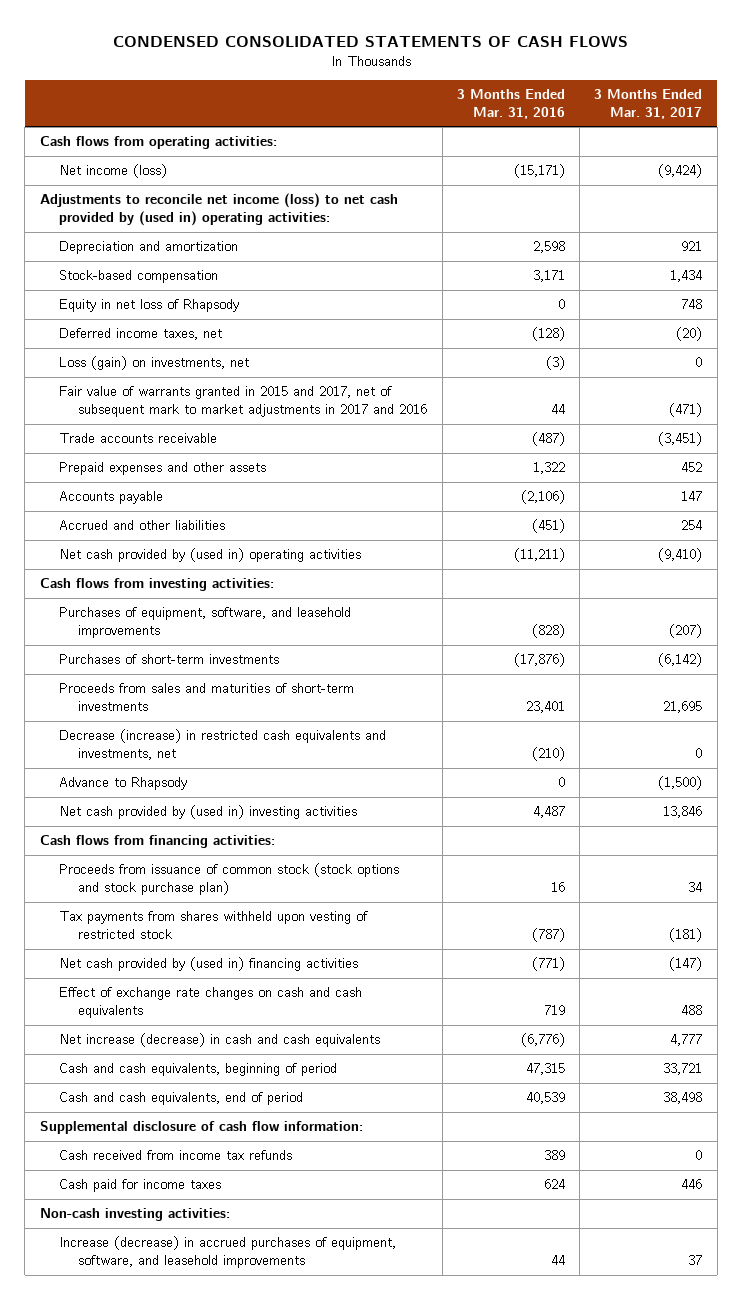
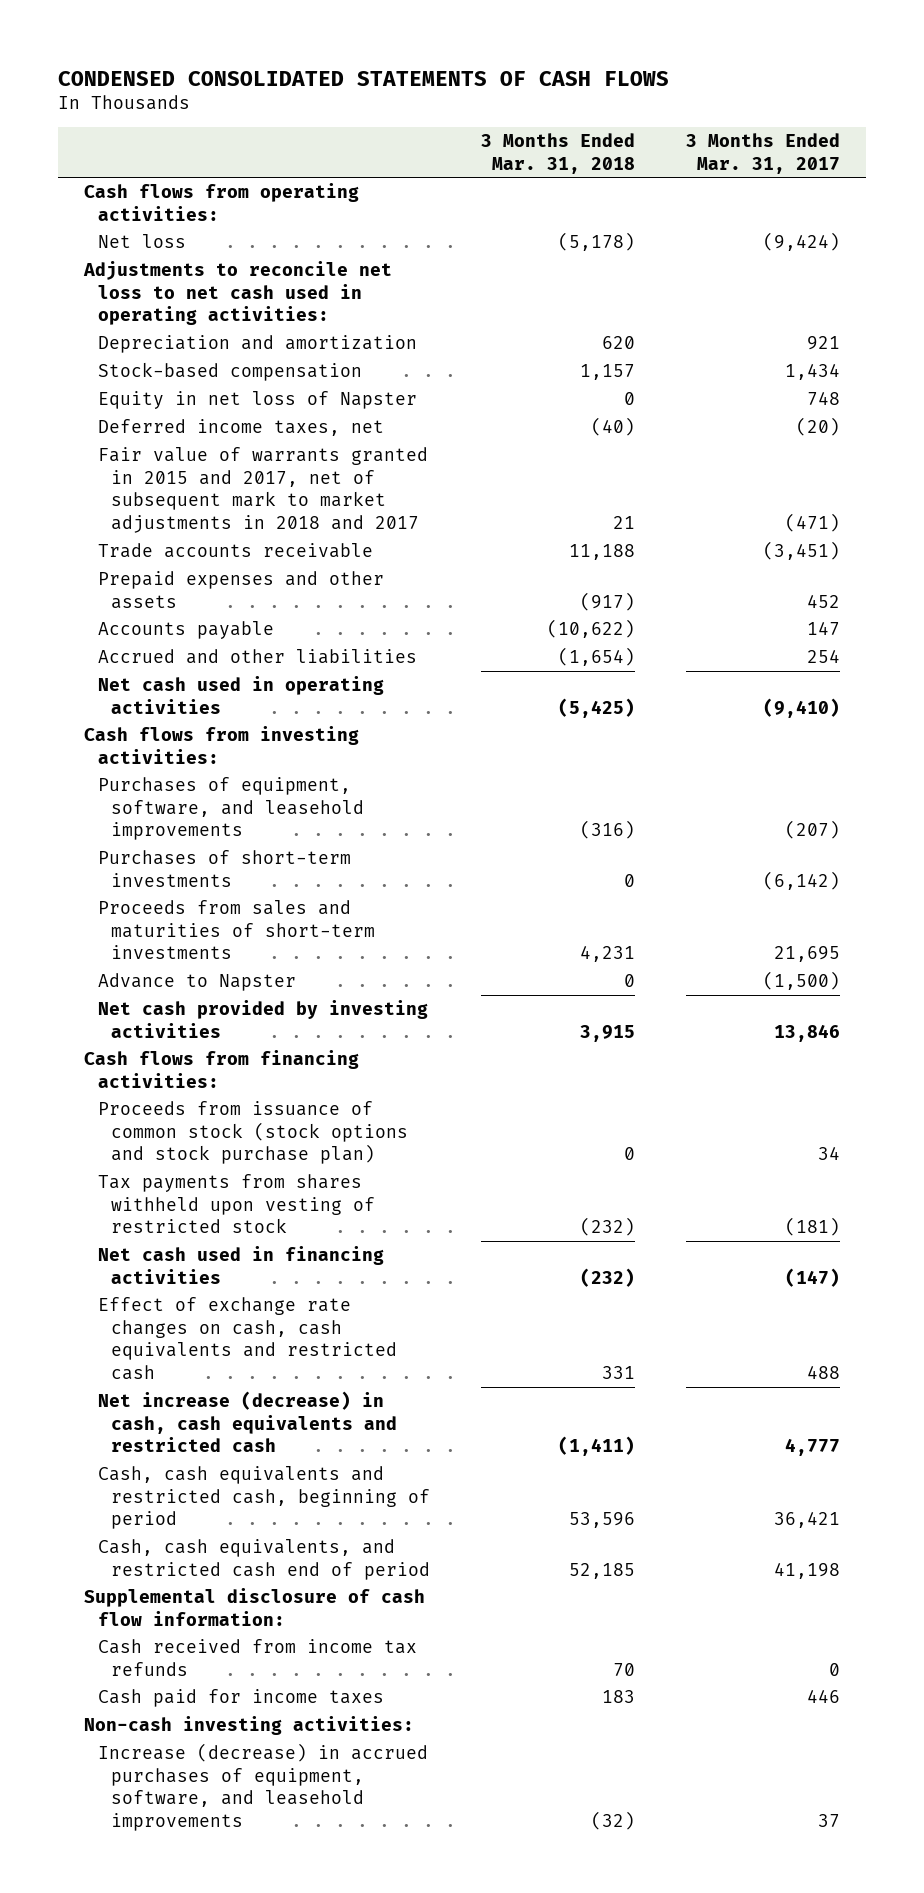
[456,88,565,119] 3 Months Ended Mar. 31, 2016 -> none
none -> [481,132,636,174] 3 Months Ended Mar. 31, 2018
[59,164,168,179] Net income (loss) -> [97,233,186,248] Net loss
[39,193,398,227] Adjustments to reconcile net income (loss) to net cash provided by (used in) operating activities: -> [82,260,392,326] Adjustments to reconcile net loss to net cash used in operating activities:
[59,299,240,313] Equity in net loss of Rhapsody -> [97,390,417,409] Equity in net loss of Napster
[59,356,250,371] Loss (gain) on investments, net -> none
[59,386,428,418] Fair value of warrants granted in 2015 and 2017, net of subsequent mark to market adjustments in 2017 and 2016 -> [97,446,428,534] Fair value of warrants granted in 2015 and 2017, net of subsequent mark to market adjustments in 2018 and 2017
[59,548,362,563] Net cash provided by (used in) operating activities -> [97,675,384,714] Net cash used in operating activities
[59,729,387,761] Decrease (increase) in restricted cash equivalents and investments, net -> none
[59,777,188,791] Advance to Rhapsody -> [97,972,296,991] Advance to Napster
[59,805,358,820] Net cash provided by (used in) investing activities -> [97,999,428,1038] Net cash provided by investing activities
[59,957,359,972] Net cash provided by (used in) financing activities -> [97,1245,384,1284] Net cash used in financing activities
[59,987,363,1019] Effect of exchange rate changes on cash and cash equivalents -> [97,1296,398,1381] Effect of exchange rate changes on cash, cash equivalents and restricted cash
[59,1033,381,1048] Net increase (decrease) in cash and cash equivalents -> [97,1390,398,1453] Net increase (decrease) in cash, cash equivalents and restricted cash
[59,1063,338,1077] Cash and cash equivalents, beginning of period -> [97,1465,431,1530] Cash, cash equivalents and restricted cash, beginning of period
[663,1063,703,1076] 33,721 -> [774,1511,841,1529] 36,421
[59,1092,304,1106] Cash and cash equivalents, end of period -> [97,1538,431,1580] Cash, cash equivalents, and restricted cash end of period
[663,1092,703,1105] 38,498 -> [774,1561,841,1579] 41,198

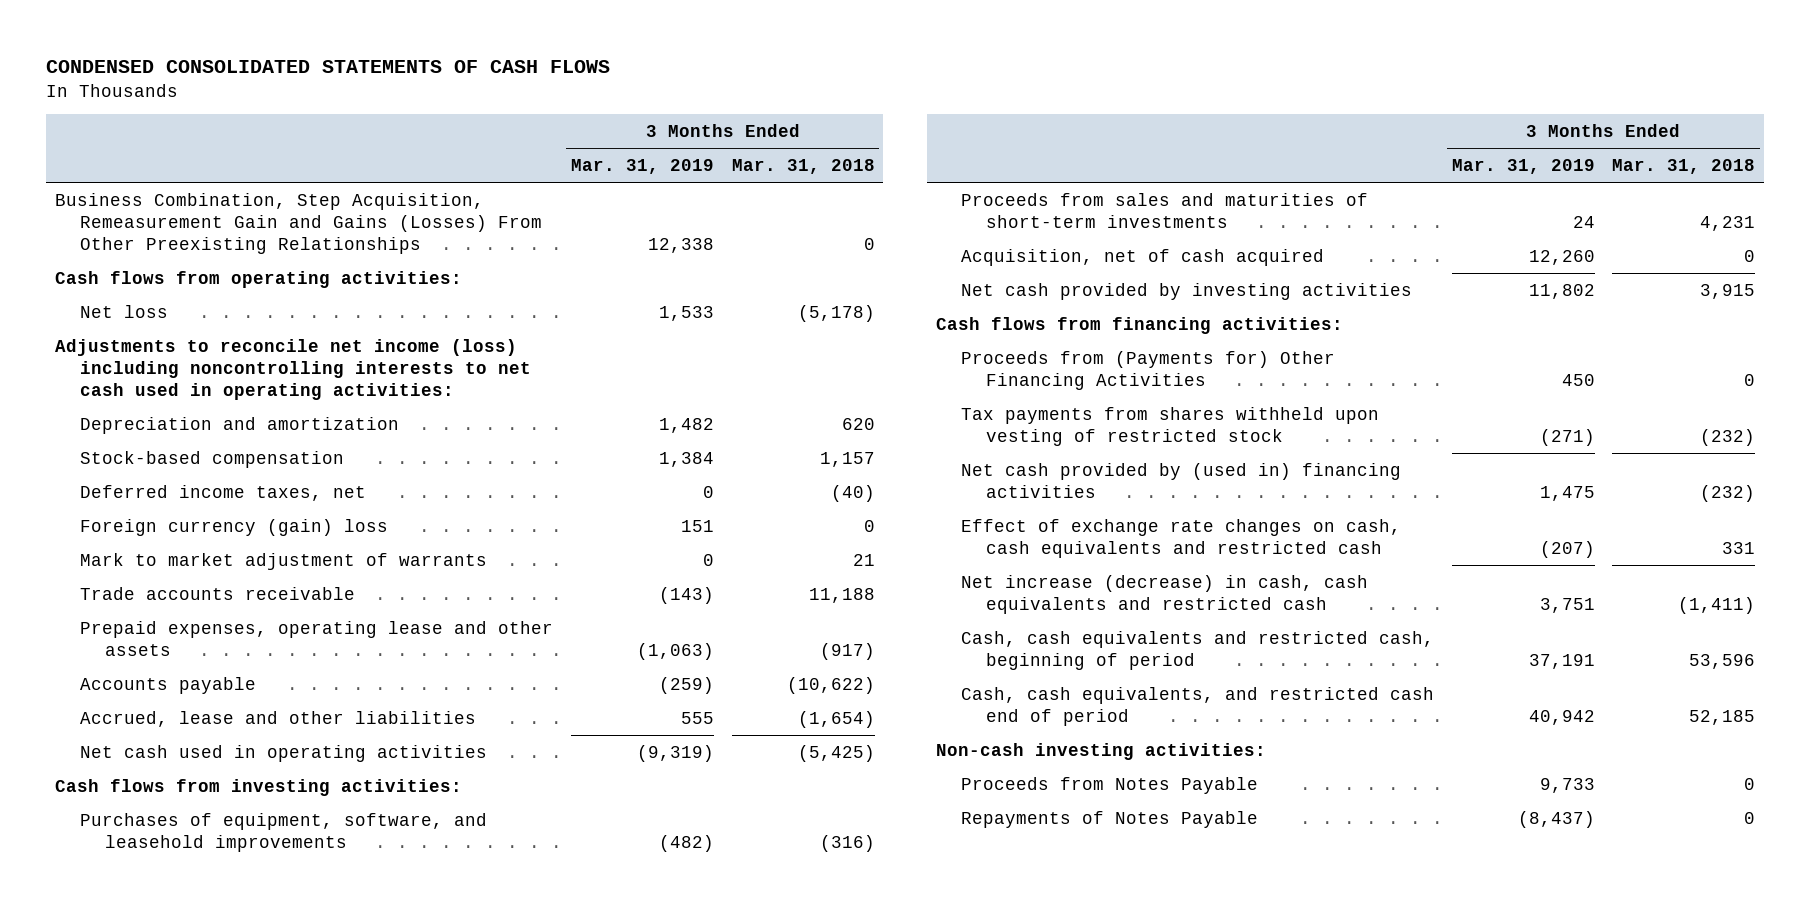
[686,132,841,174] 3 Months Ended Mar. 31, 2017 -> none
none -> [570,159,714,175] Mar. 31, 2019
none -> [55,192,543,255] Business Combination, Step Acquisition, Remeasurement Gain and Gains (Losses) From Other Preexisting Relationships
[82,260,392,326] Adjustments to reconcile net loss to net cash used in operating activities: -> [55,338,532,401] Adjustments to reconcile net income (loss) including noncontrolling interests to net cash used in operating activities:
[97,390,417,409] Equity in net loss of Napster -> none
none -> [80,518,389,536] Foreign currency (gain) loss
[97,446,428,534] Fair value of warrants granted in 2015 and 2017, net of subsequent mark to market adjustments in 2018 and 2017 -> [80,552,488,570] Mark to market adjustment of warrants
[97,570,384,609] Prepaid expenses and other assets -> [80,620,554,656] Prepaid expenses, operating lease and other assets
[97,648,417,664] Accrued and other liabilities -> [80,710,477,727] Accrued, lease and other liabilities
[97,849,351,887] Purchases of short-term investments -> none
[97,972,296,991] Advance to Napster -> none
none -> [960,248,1324,266] Acquisition, net of cash acquired
[97,1100,409,1165] Proceeds from issuance of common stock (stock options and stock purchase plan) -> none
none -> [960,350,1335,390] Proceeds from (Payments for) Other Financing Activities
[97,1245,384,1284] Net cash used in financing activities -> [960,462,1401,498] Net cash provided by (used in) financing activities
[83,1587,425,1626] Supplemental disclosure of cash flow information: -> none
[97,1638,417,1676] Cash received from income tax refunds -> none
[97,1688,384,1707] Cash paid for income taxes -> none
[97,1742,428,1832] Increase (decrease) in accrued purchases of equipment, software, and leasehold improvements -> none
none -> [960,776,1258,794] Proceeds from Notes Payable
none -> [960,810,1258,828] Repayments of Notes Payable

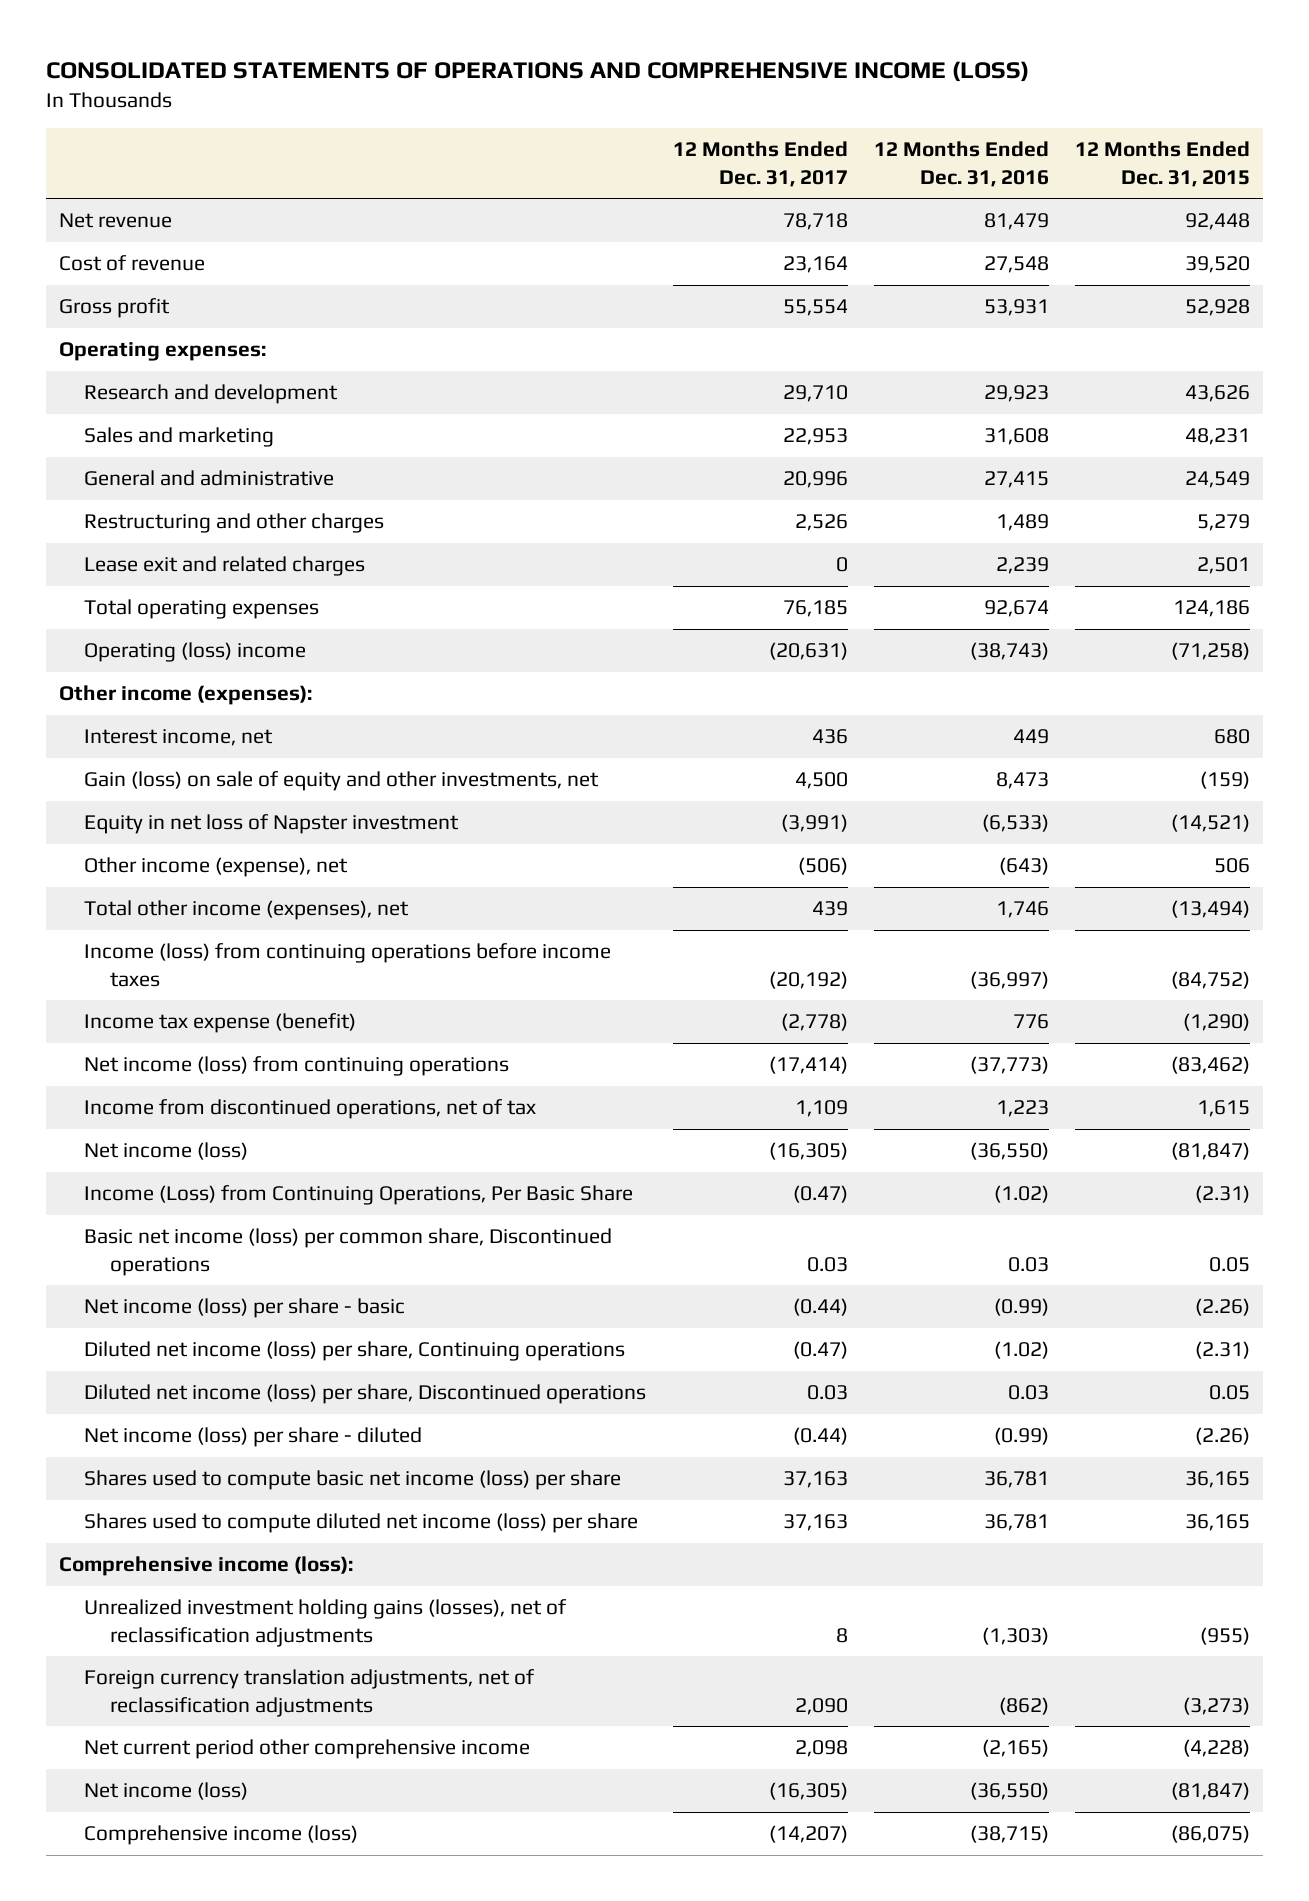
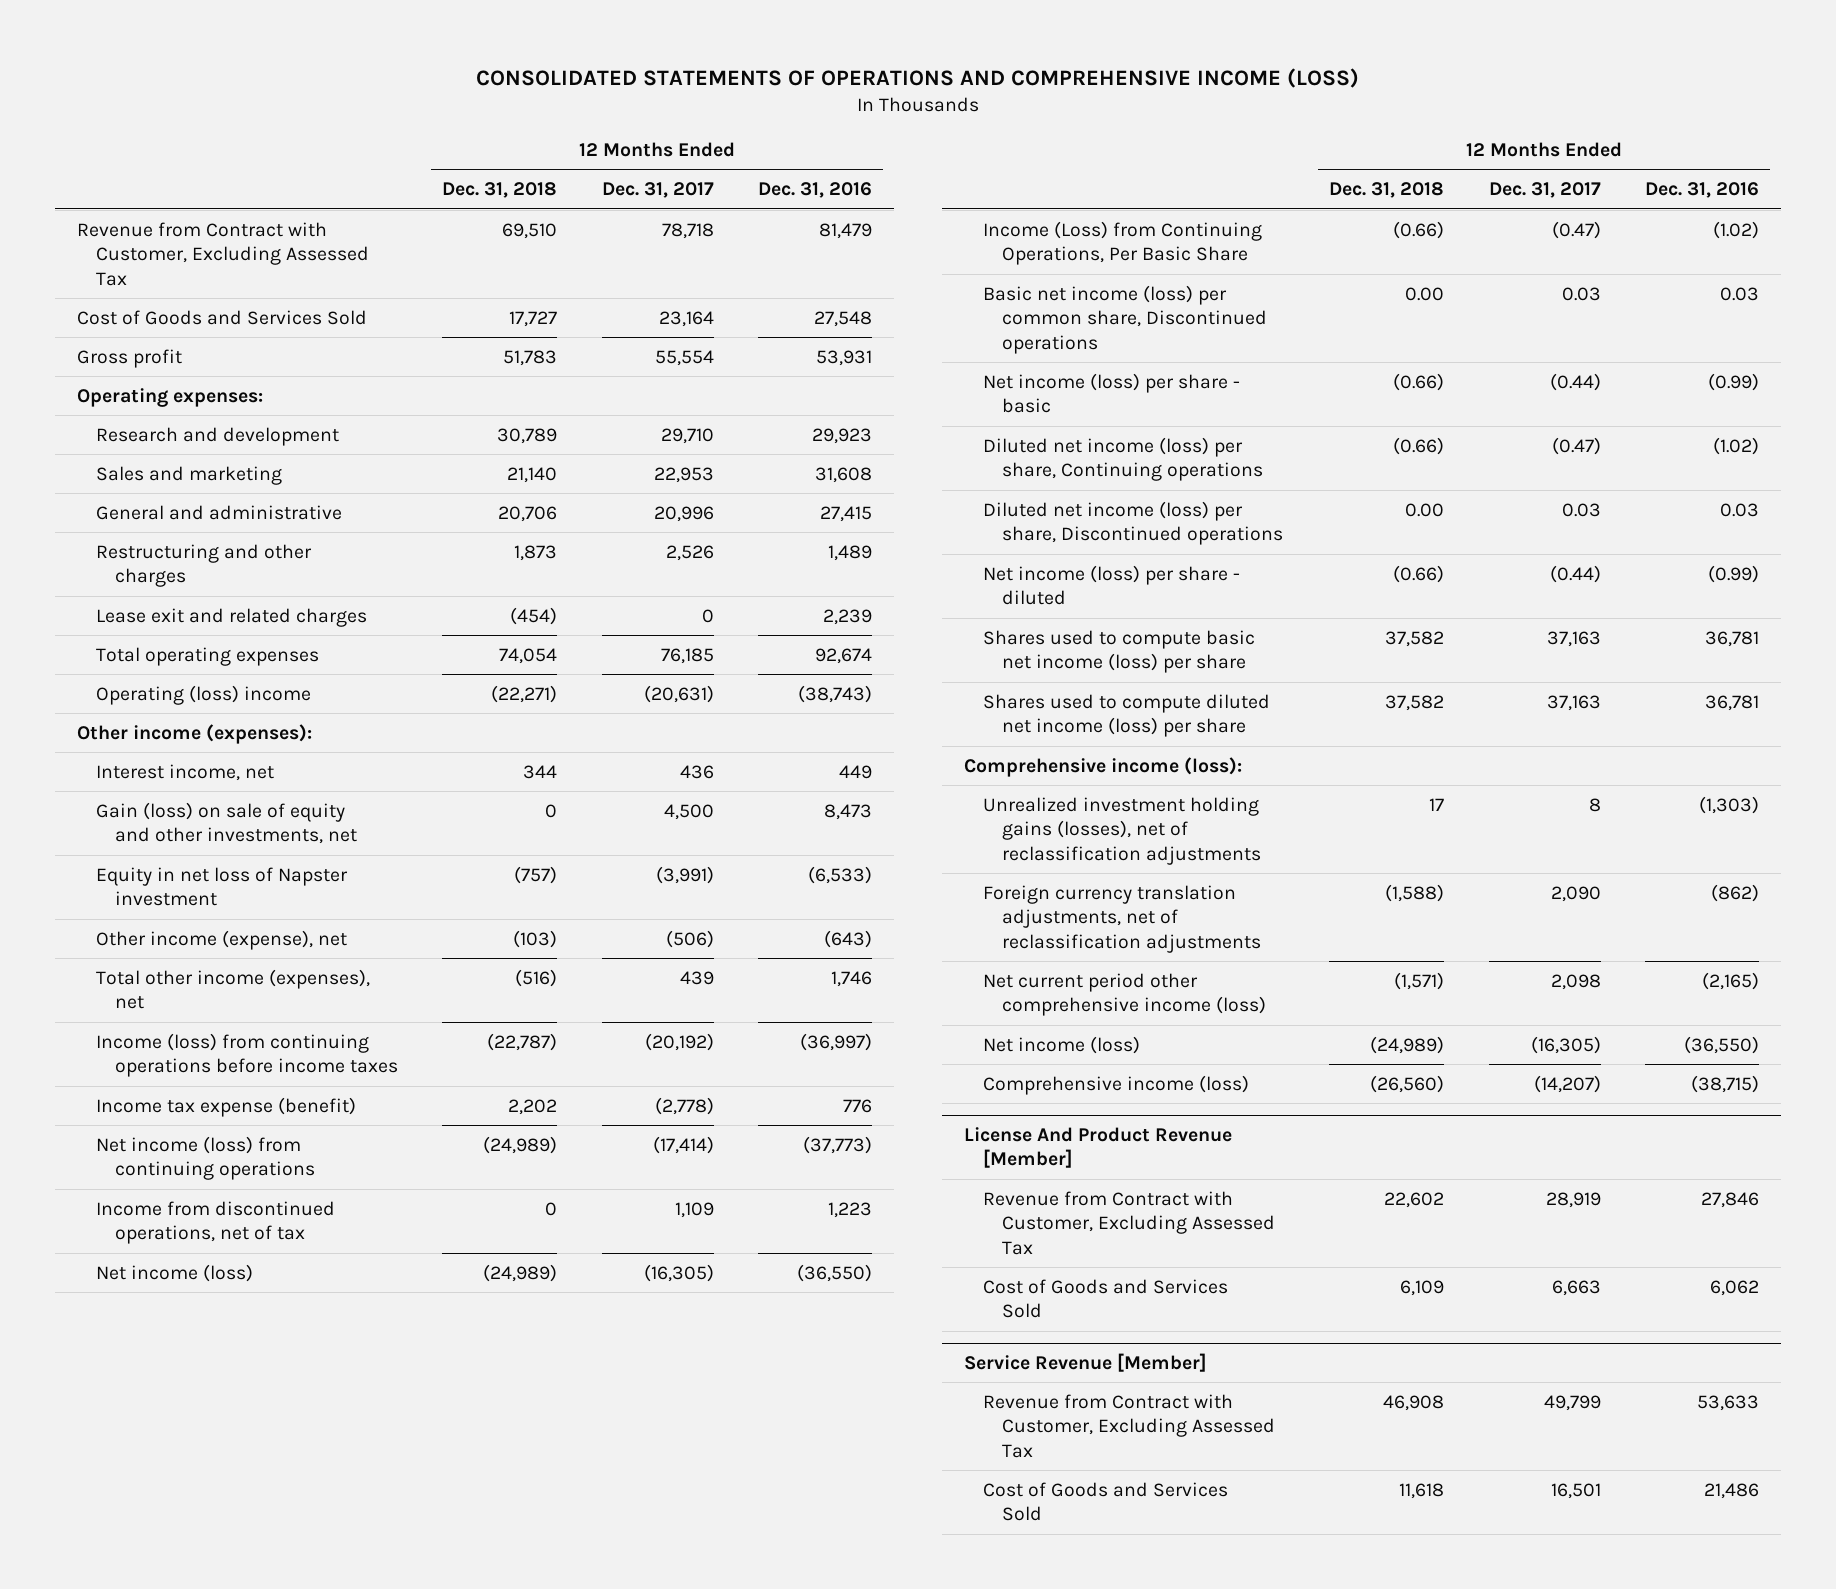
[1075,141,1251,187] 12 Months Ended Dec. 31, 2015 -> none
none -> [442,182,558,199] Dec. 31, 2018
[58,213,172,229] Net revenue -> [77,221,370,286] Revenue from Contract with Customer, Excluding Assessed Tax
[58,255,205,272] Cost of revenue -> [77,309,368,325] Cost of Goods and Services Sold
[84,1739,531,1760] Net current period other comprehensive income -> [983,972,1267,1017] Net current period other comprehensive income (loss)
none -> [964,1126,1233,1169] License And Product Revenue [Member]
none -> [983,1190,1276,1255] Revenue from Contract with Customer, Excluding Assessed Tax
none -> [983,1278,1229,1319] Cost of Goods and Services Sold
none -> [964,1352,1208,1372] Service Revenue [Member]
none -> [983,1393,1276,1458] Revenue from Contract with Customer, Excluding Assessed Tax
none -> [983,1481,1229,1522] Cost of Goods and Services Sold

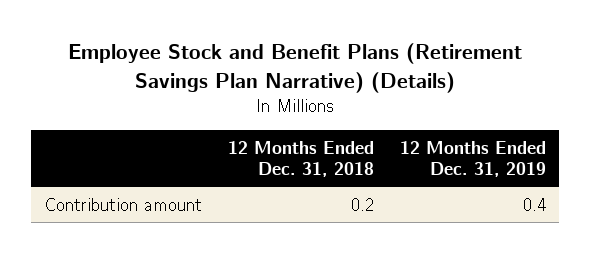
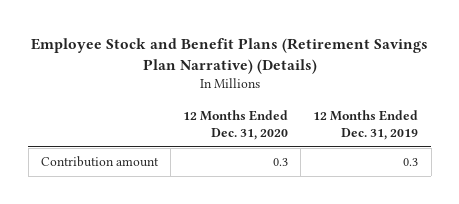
[228,140,375,178] 12 Months Ended Dec. 31, 2018 -> none
none -> [183,109,289,141] 12 Months Ended Dec. 31, 2020
[523,197,547,211] 0.4 -> [403,158,419,167] 0.3

